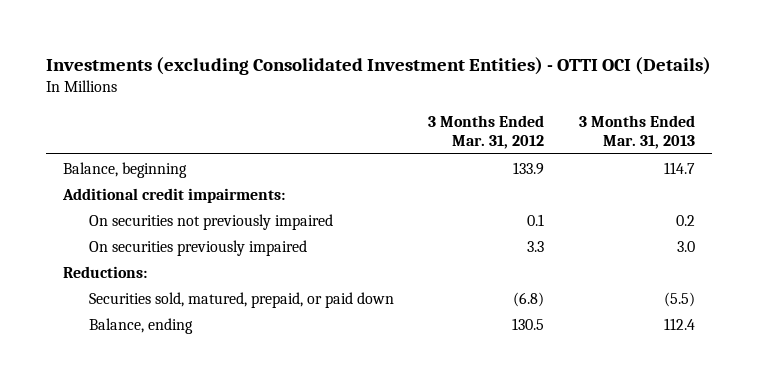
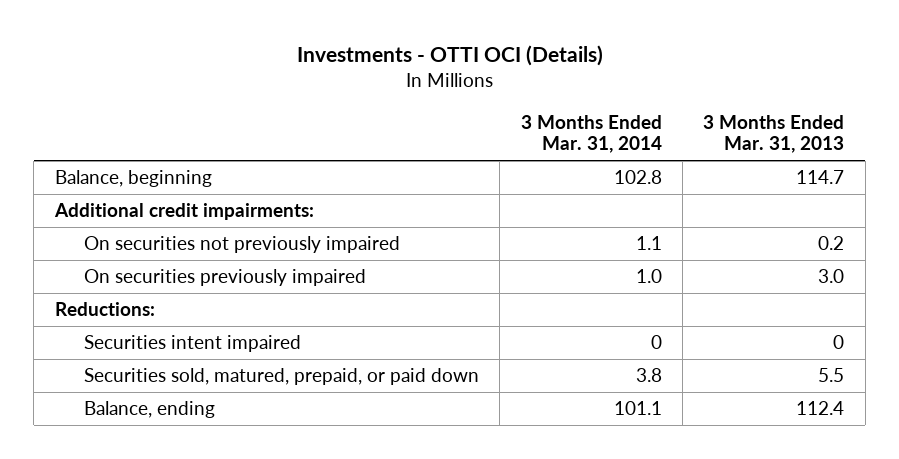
[45,56,711,75] Investments (excluding Consolidated Investment Entities) - OTTI OCI (Details) -> [296,45,603,67] Investments - OTTI OCI (Details)
[428,114,545,149] 3 Months Ended Mar. 31, 2012 -> none
none -> [520,114,662,154] 3 Months Ended Mar. 31, 2014
none -> [83,335,301,353] Securities intent impaired
[663,291,695,307] (5.5) -> [818,368,845,383] 5.5

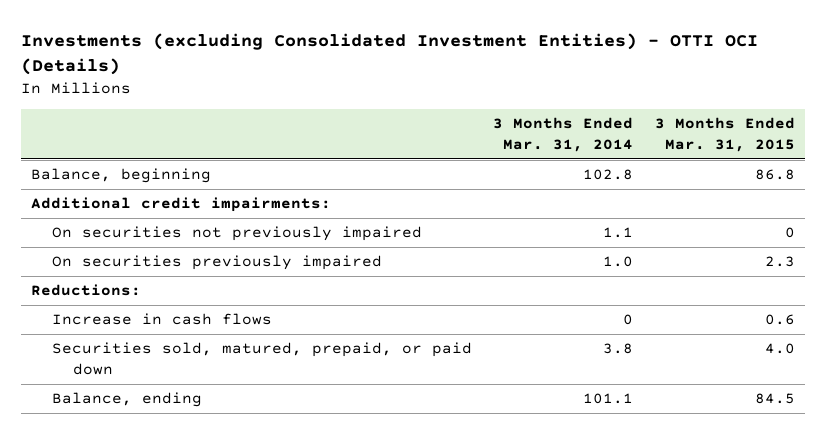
[296,45,603,67] Investments - OTTI OCI (Details) -> [20,32,758,75] Investments (excluding Consolidated Investment Entities) - OTTI OCI (Details)
[703,114,845,154] 3 Months Ended Mar. 31, 2013 -> none
none -> [654,117,795,152] 3 Months Ended Mar. 31, 2015
[83,335,301,353] Securities intent impaired -> none
none -> [52,313,273,326] Increase in cash flows

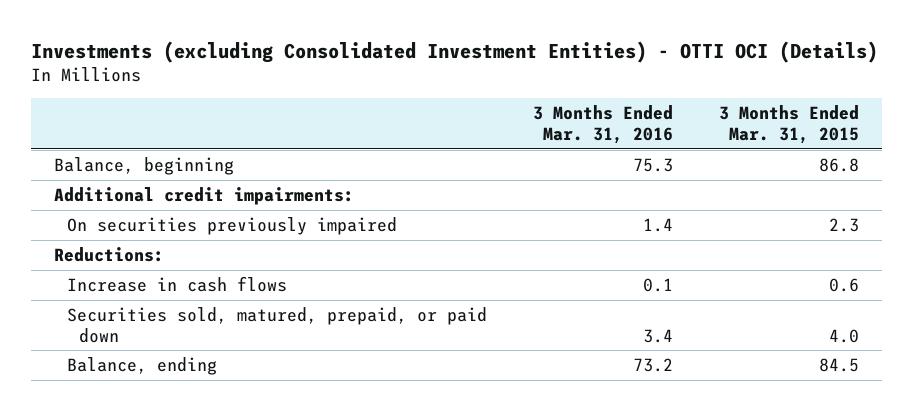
[493,117,634,152] 3 Months Ended Mar. 31, 2014 -> none
none -> [532,105,673,144] 3 Months Ended Mar. 31, 2016
[52,226,423,242] On securities not previously impaired -> none

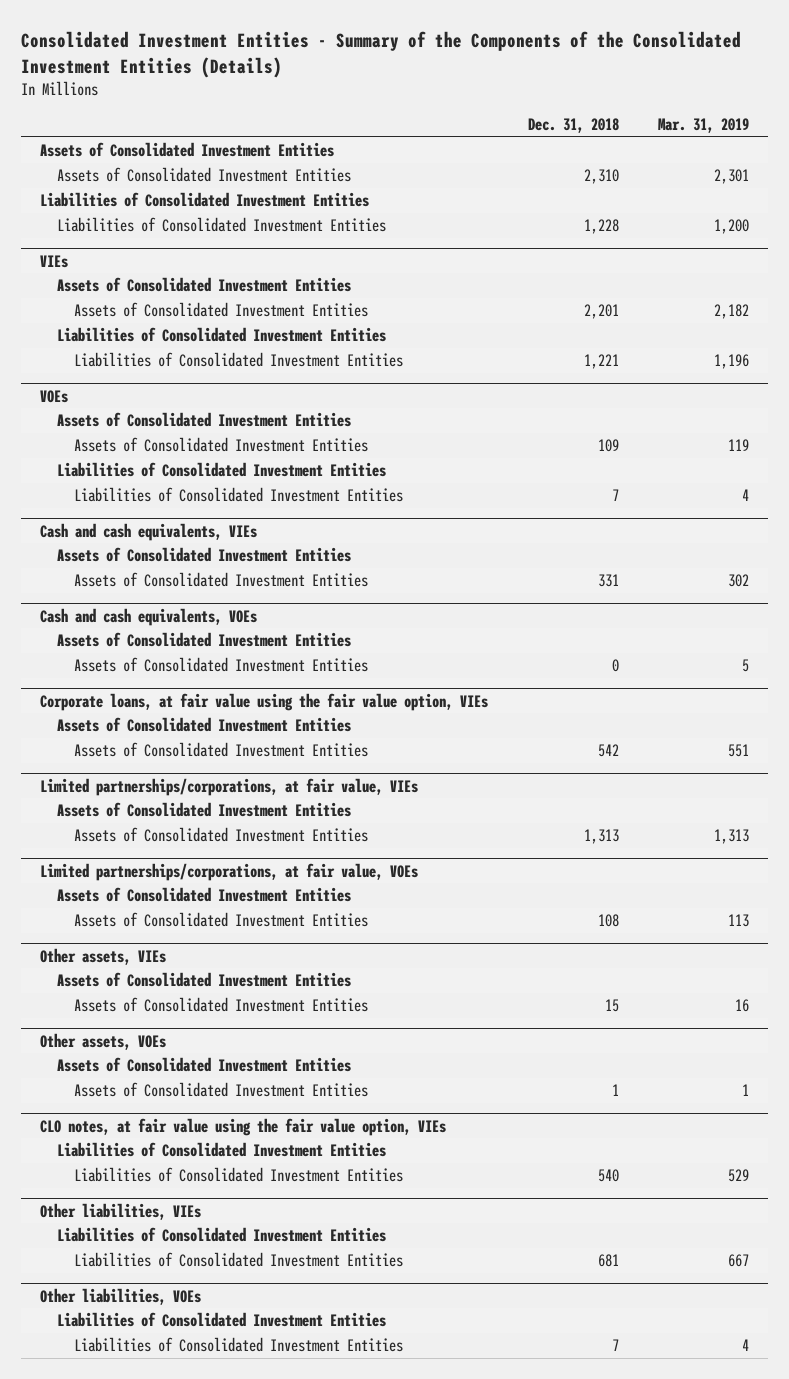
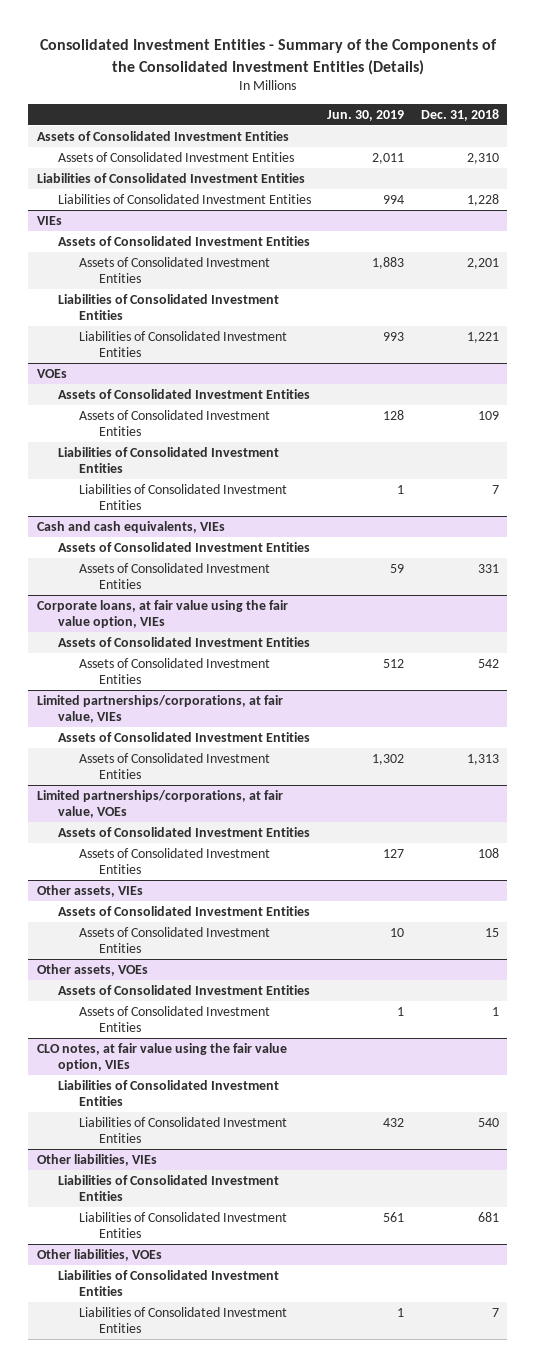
[657,118,749,134] Mar. 31, 2019 -> none
none -> [327,109,405,121] Jun. 30, 2019
[40,607,258,626] Cash and cash equivalents, VOEs -> none
[57,632,352,648] Assets of Consolidated Investment Entities -> none
[74,657,369,673] Assets of Consolidated Investment Entities -> none

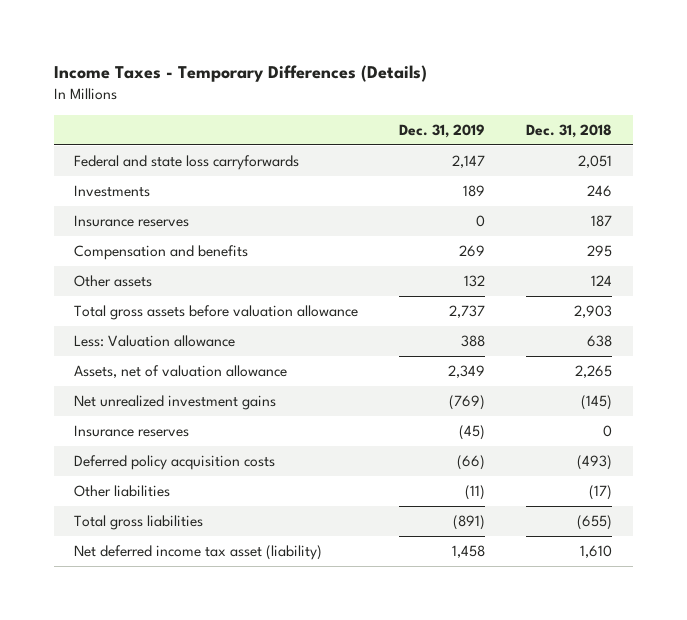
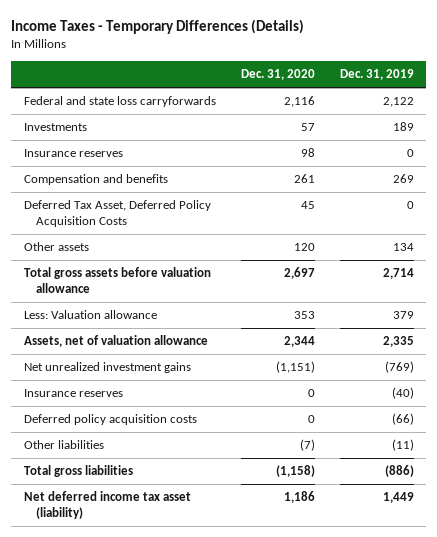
[526,124,613,139] Dec. 31, 2018 -> none
none -> [240,69,315,81] Dec. 31, 2020
[452,155,486,169] 2,147 -> [382,97,414,108] 2,122
none -> [23,200,211,228] Deferred Tax Asset, Deferred Policy Acquisition Costs
[464,275,486,288] 132 -> [392,243,414,252] 134
[449,305,486,319] 2,737 -> [382,268,414,280] 2,714
[461,335,486,348] 388 -> [392,311,414,320] 379
[448,365,486,379] 2,349 -> [382,336,414,348] 2,335
[459,425,486,441] (45) -> [391,387,414,400] (40)
[453,515,486,531] (891) -> [384,465,414,478] (886)
[452,545,486,559] 1,458 -> [382,492,414,504] 1,449

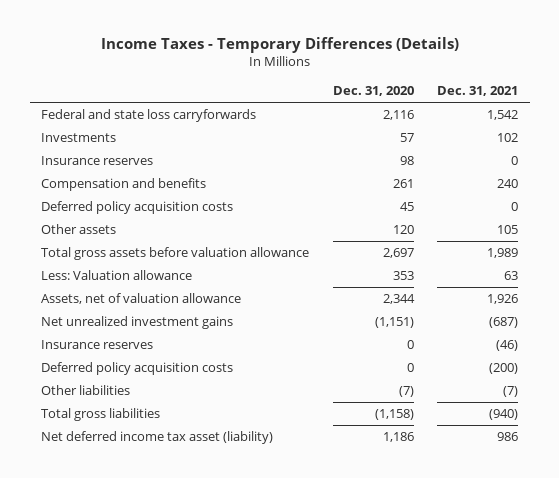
[339,69,414,81] Dec. 31, 2019 -> none
none -> [436,86,518,97] Dec. 31, 2021
[23,200,211,228] Deferred Tax Asset, Deferred Policy Acquisition Costs -> [41,201,234,215] Deferred policy acquisition costs

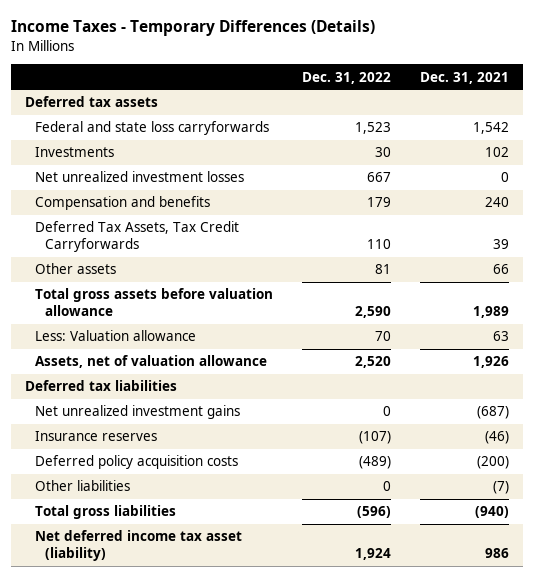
[332,86,414,97] Dec. 31, 2020 -> none
none -> [301,71,391,84] Dec. 31, 2022
none -> [25,96,159,108] Deferred tax assets
[41,156,154,166] Insurance reserves -> [35,171,245,183] Net unrealized investment losses
[41,201,234,215] Deferred policy acquisition costs -> none
none -> [35,221,240,253] Deferred Tax Assets, Tax Credit Carryforwards
[496,225,518,235] 105 -> [492,264,509,275] 66
none -> [25,380,178,392] Deferred tax liabilities

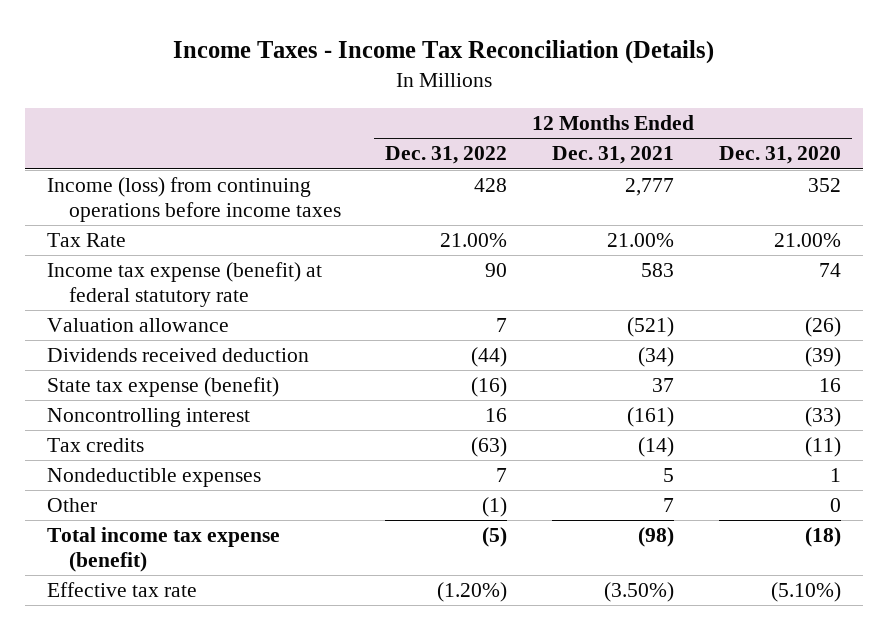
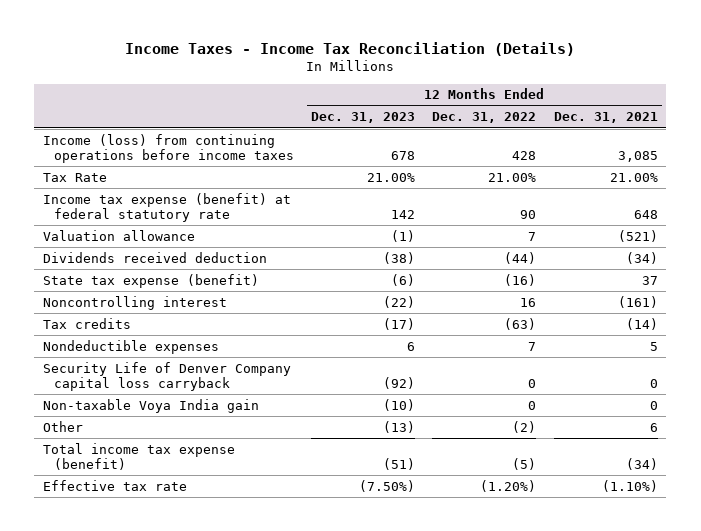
[718,146,841,165] Dec. 31, 2020 -> none
none -> [310,112,415,124] Dec. 31, 2023
[624,178,674,197] 2,777 -> [617,150,658,162] 3,085
[640,263,674,278] 583 -> [633,209,658,219] 648
none -> [43,361,292,391] Security Life of Denver Company capital loss carryback
none -> [43,398,260,413] Non-taxable Voya India gain
[482,497,508,518] (1) -> [512,420,537,433] (2)
[662,498,674,513] 7 -> [649,422,658,432] 6
[637,527,674,548] (98) -> [625,457,658,470] (34)
[603,582,674,603] (3.50%) -> [601,479,658,492] (1.10%)

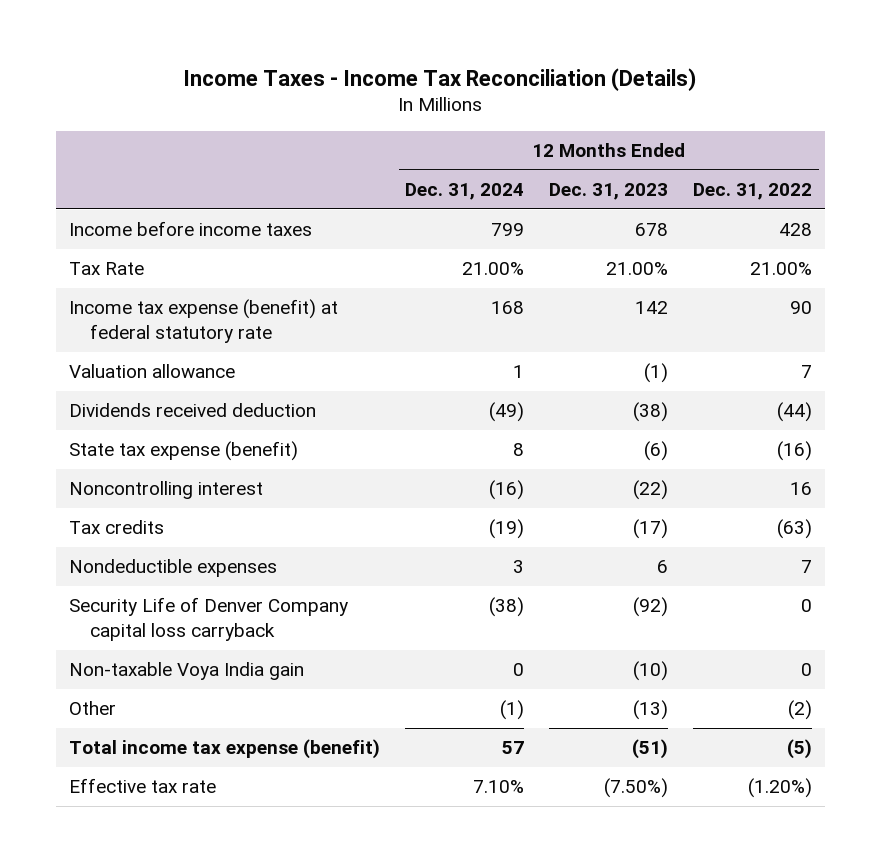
[553,112,658,124] Dec. 31, 2021 -> none
none -> [404,182,524,200] Dec. 31, 2024
[43,133,294,163] Income (loss) from continuing operations before income taxes -> [68,221,312,237] Income before income taxes

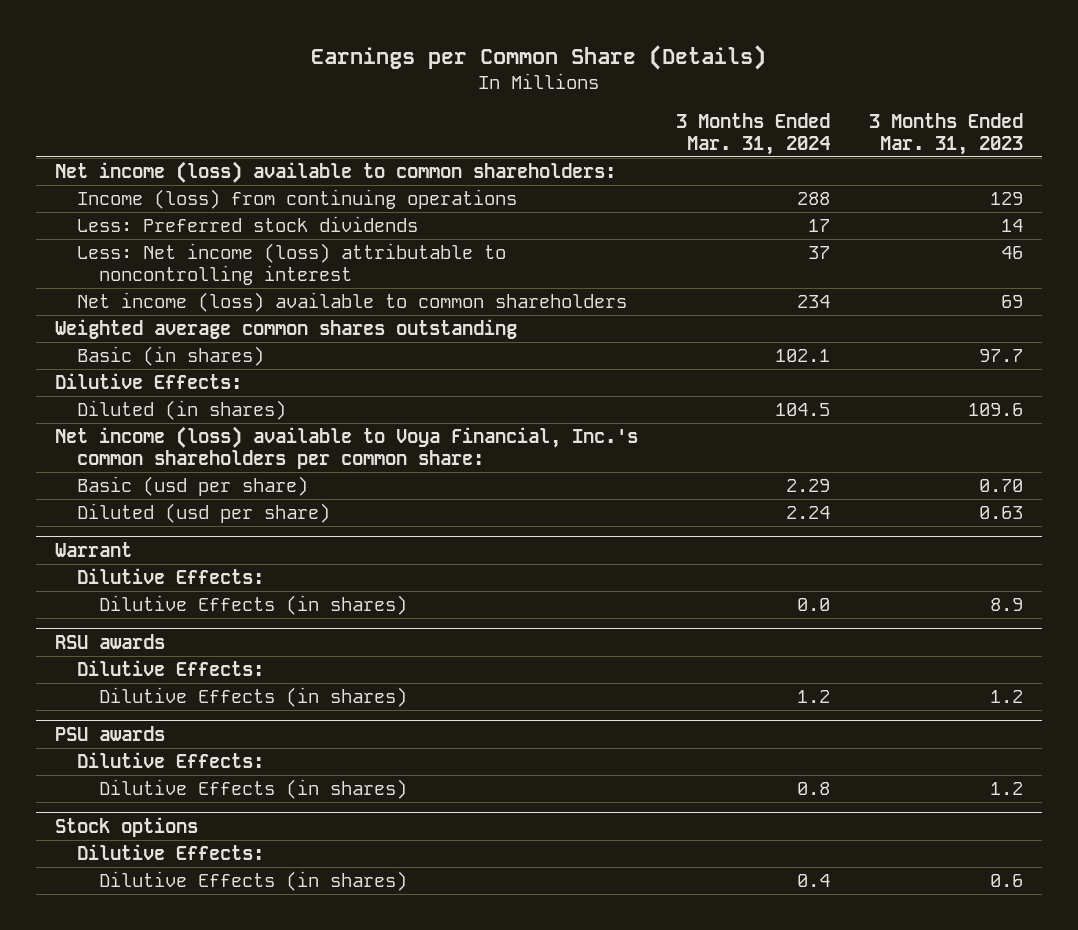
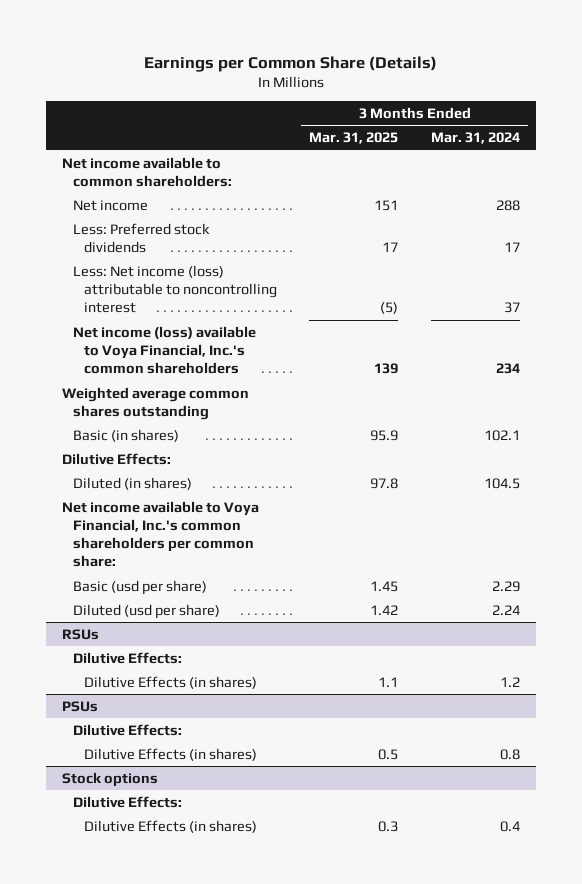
[869,113,1024,155] 3 Months Ended Mar. 31, 2023 -> none
none -> [309,132,399,145] Mar. 31, 2025
[54,161,616,184] Net income (loss) available to common shareholders: -> [61,156,232,187] Net income available to common shareholders:
[77,189,518,210] Income (loss) from continuing operations -> [72,199,148,211] Net income
[77,292,628,313] Net income (loss) available to common shareholders -> [72,325,256,375] Net income (loss) available to Voya Financial, Inc.'s common shareholders
[54,426,638,469] Net income (loss) available to Voya Financial, Inc.'s common shareholders per common share: -> [61,500,259,568] Net income available to Voya Financial, Inc.'s common shareholders per common share:
[54,541,132,557] Warrant -> none
[77,568,265,585] Dilutive Effects: -> none
[99,595,408,616] Dilutive Effects (in shares) -> none
[54,633,165,649] RSU awards -> [61,628,99,640] RSUs
[54,725,165,741] PSU awards -> [61,700,98,712] PSUs

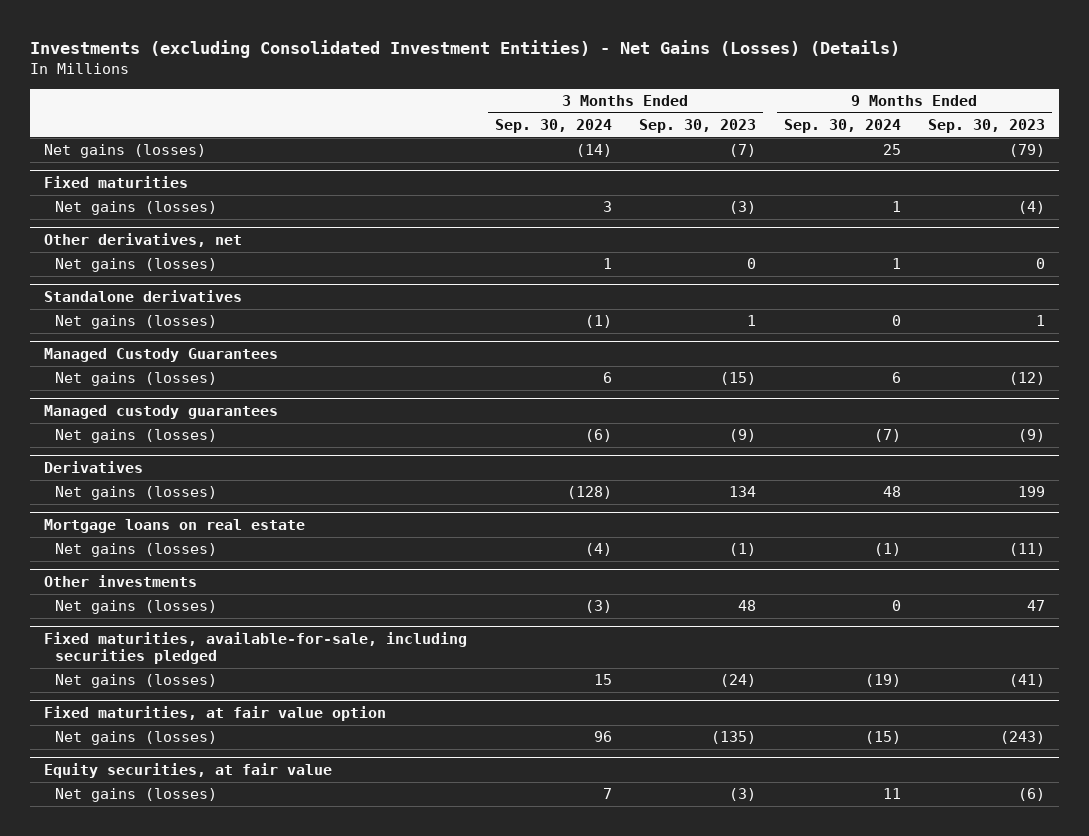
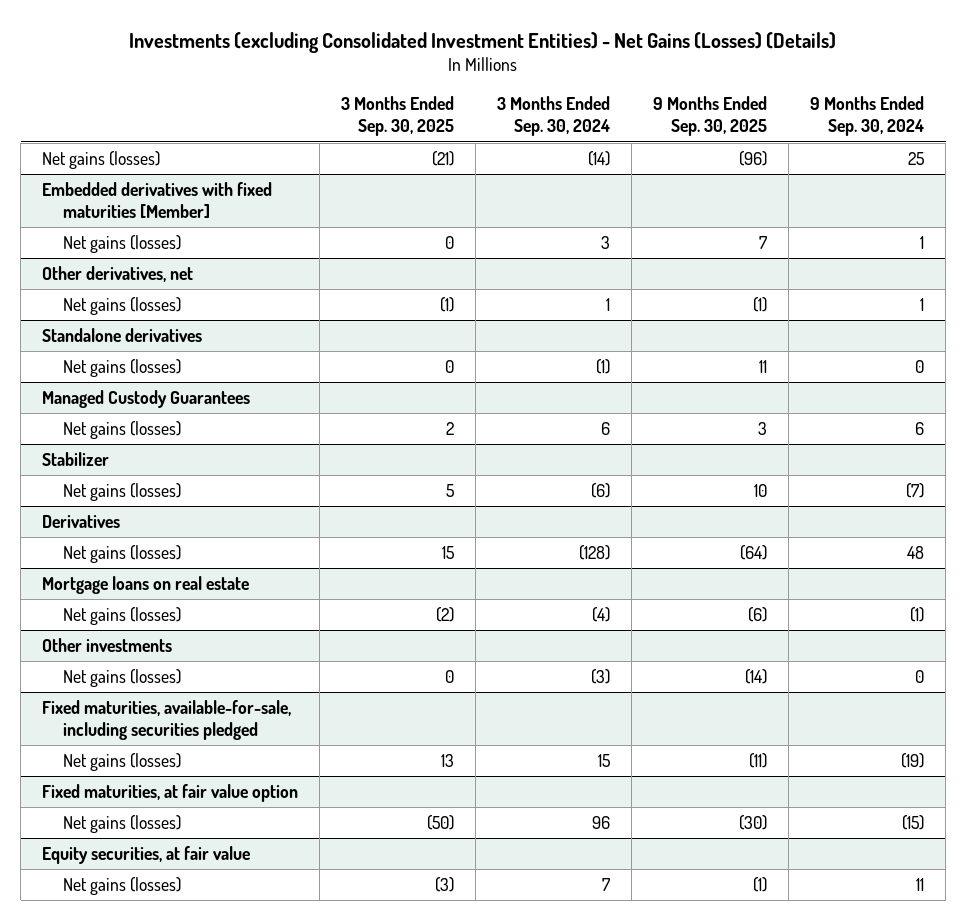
[639,119,757,134] Sep. 30, 2023 -> none
[928,119,1046,134] Sep. 30, 2023 -> none
none -> [341,96,455,137] 3 Months Ended Sep. 30, 2025
none -> [653,96,768,137] 9 Months Ended Sep. 30, 2025
[44,176,189,189] Fixed maturities -> none
none -> [42,182,273,218] Embedded derivatives with fixed maturities [Member]
[44,405,279,420] Managed custody guarantees -> [42,452,110,467] Stabilizer

